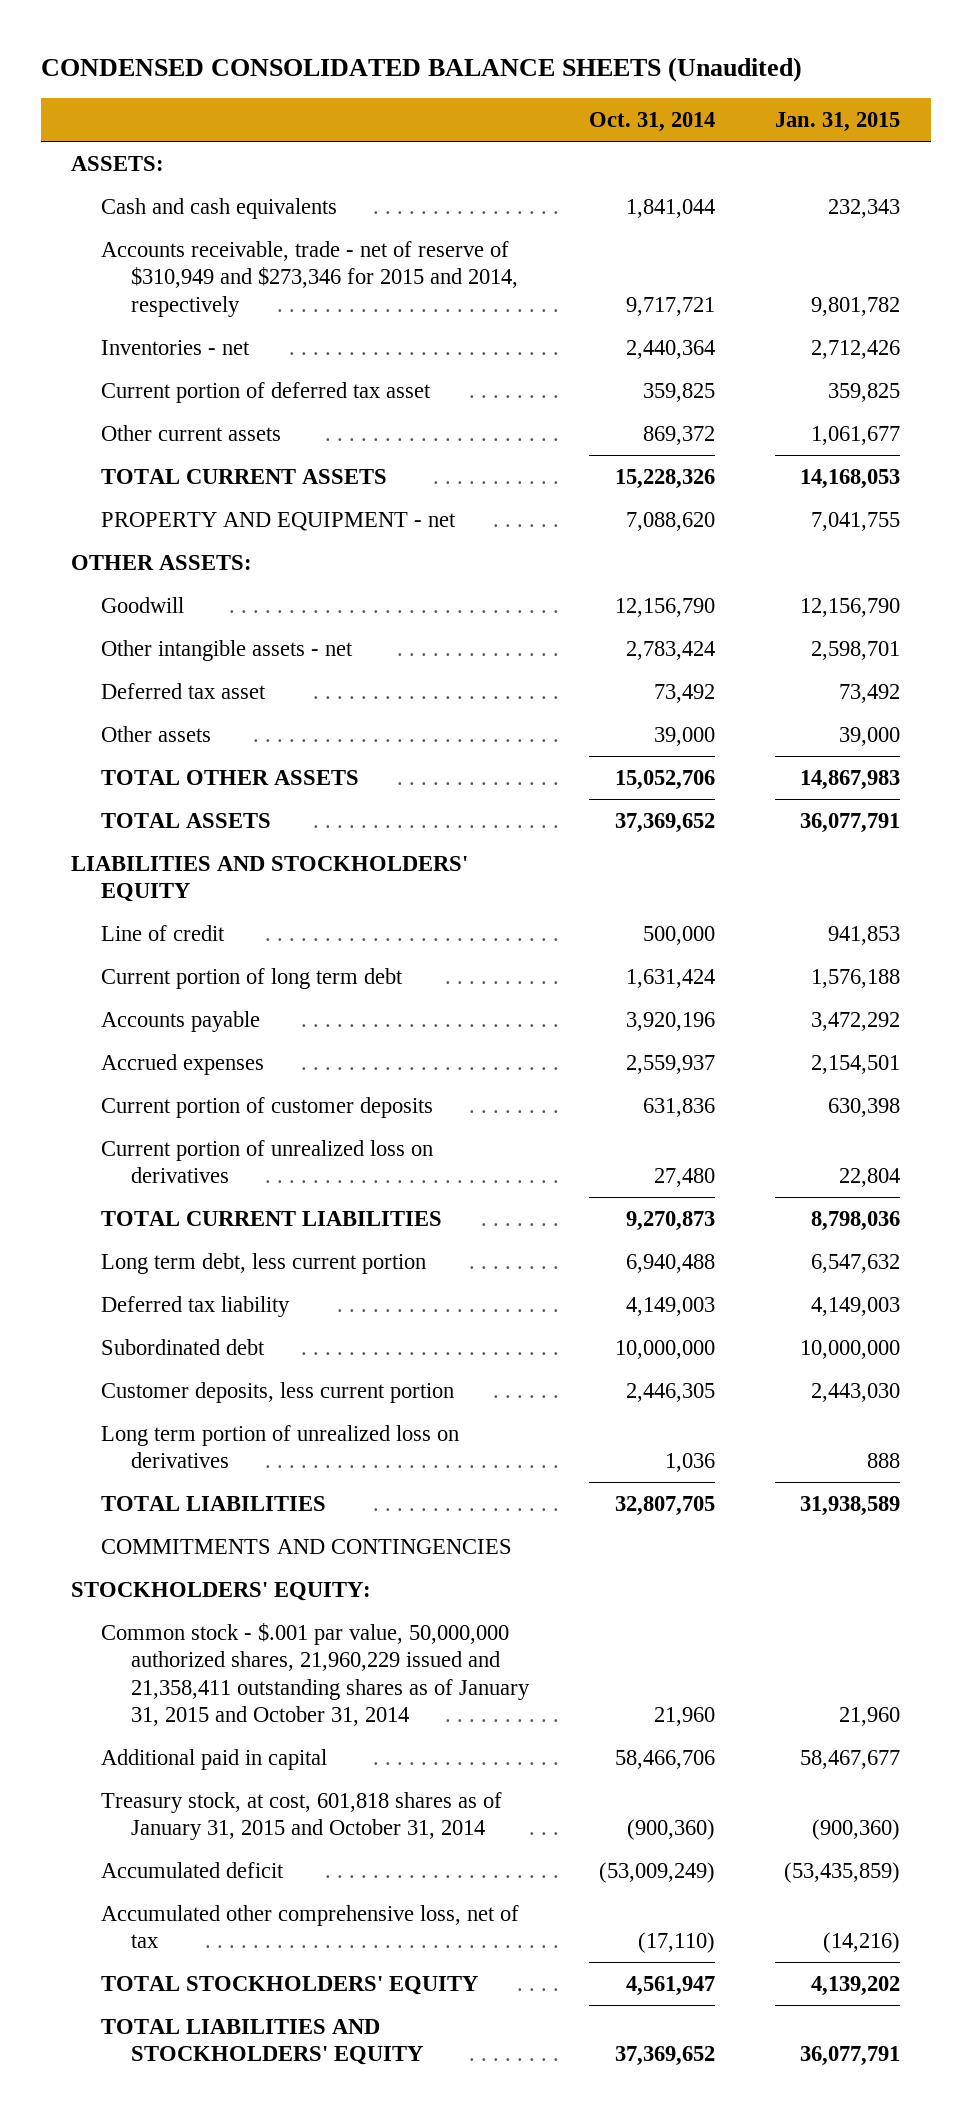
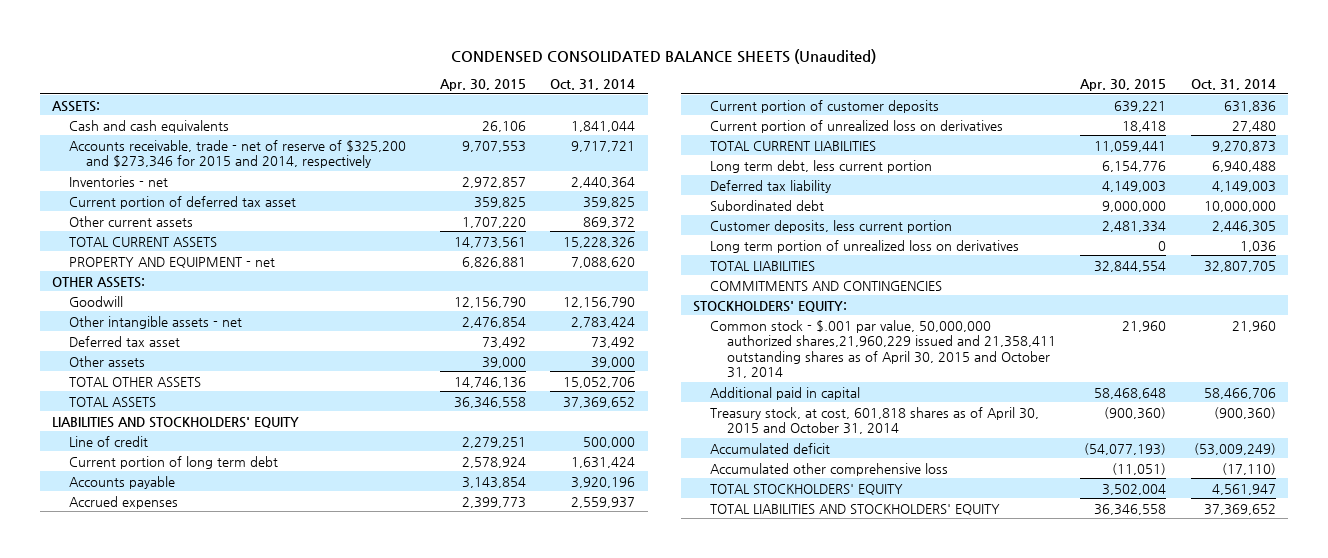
[775,112,901,133] Jan. 31, 2015 -> none
none -> [439,79,526,92] Apr. 30, 2015
[100,240,519,317] Accounts receivable, trade - net of reserve of $310,949 and $273,346 for 2015 and 2014, respectively -> [69,139,407,169] Accounts receivable, trade - net of reserve of $325,200 and $273,346 for 2015 and 2014, respectively
[100,1622,531,1727] Common stock - $.001 par value, 50,000,000 authorized shares, 21,960,229 issued and 21,358,411 outstanding shares as of January 31, 2015 and October 31, 2014 -> [709,319,1056,379] Common stock - $.001 par value, 50,000,000 authorized shares,21,960,229 issued and 21,358,411 outstanding shares as of April 30, 2015 and October 31, 2014
[100,1791,502,1841] Treasury stock, at cost, 601,818 shares as of January 31, 2015 and October 31, 2014 -> [709,406,1039,435] Treasury stock, at cost, 601,818 shares as of April 30, 2015 and October 31, 2014
[100,1904,519,1949] Accumulated other comprehensive loss, net of tax -> [709,462,948,476] Accumulated other comprehensive loss

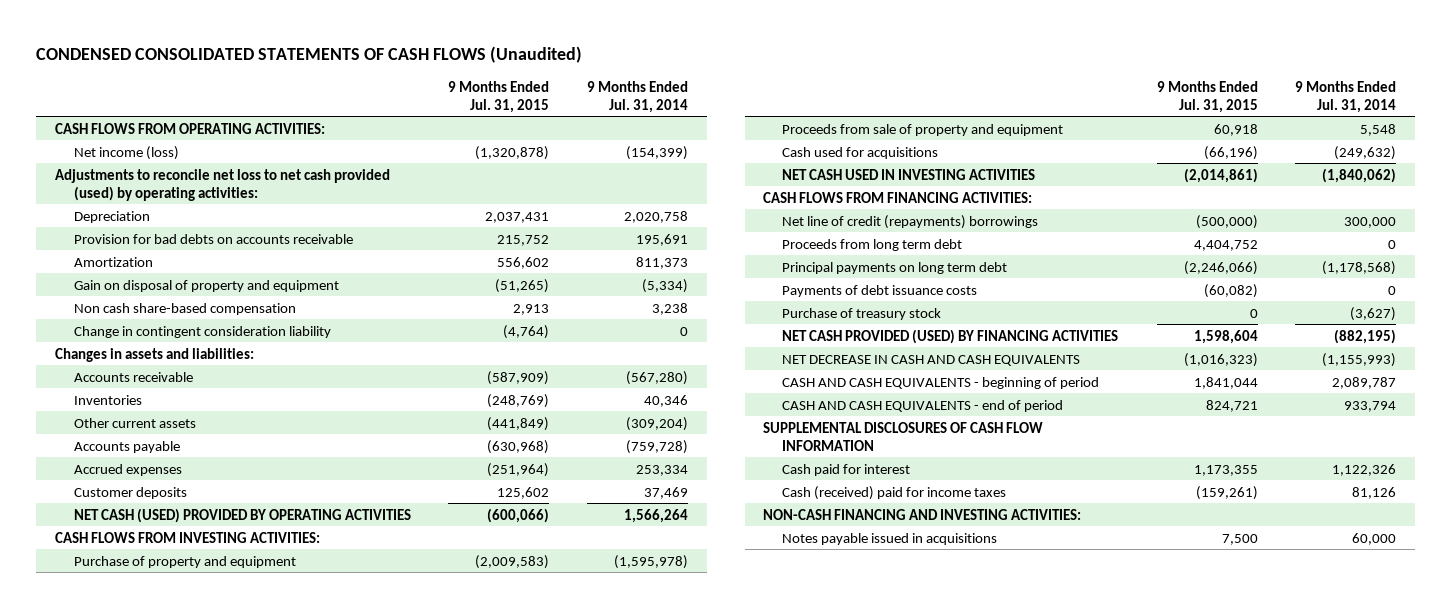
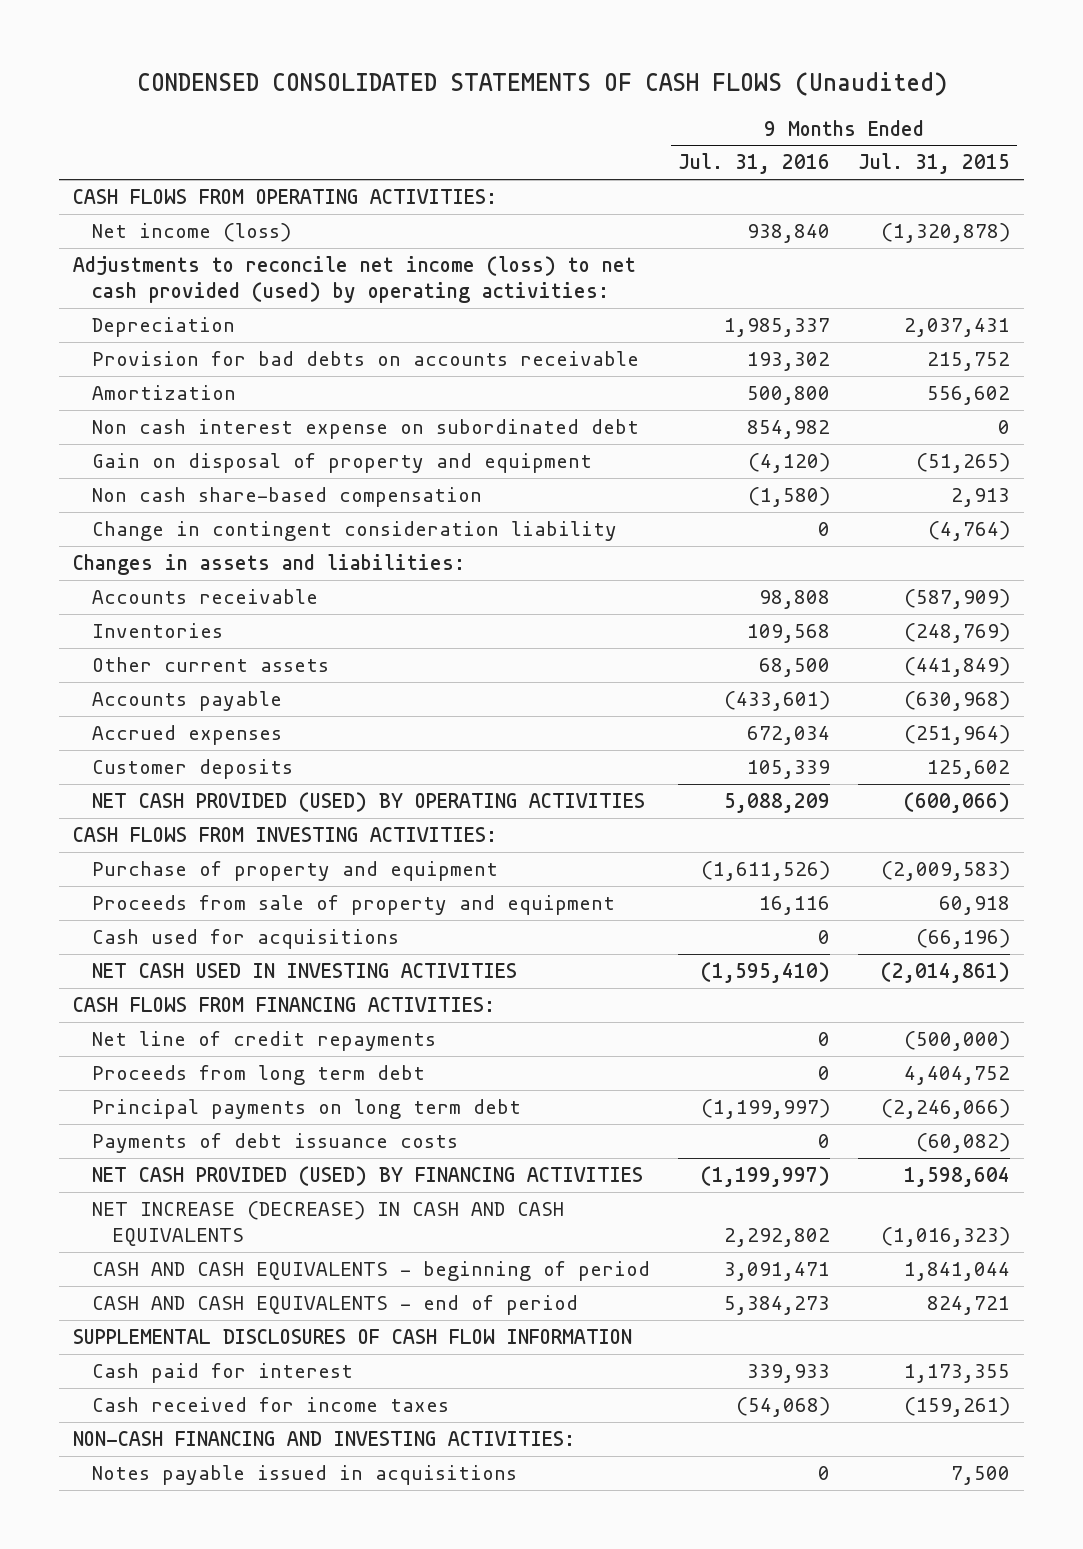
[586,80,688,113] 9 Months Ended Jul. 31, 2014 -> none
none -> [678,153,831,175] Jul. 31, 2016
[54,168,390,201] Adjustments to reconcile net loss to net cash provided (used) by operating activities: -> [72,255,636,304] Adjustments to reconcile net income (loss) to net cash provided (used) by operating activities:
none -> [92,418,640,439] Non cash interest expense on subordinated debt
[73,507,411,523] NET CASH (USED) PROVIDED BY OPERATING ACTIVITIES -> [92,791,646,812] NET CASH PROVIDED (USED) BY OPERATING ACTIVITIES
[782,214,1039,229] Net line of credit (repayments) borrowings -> [92,1030,437,1051] Net line of credit repayments
[782,307,942,320] Purchase of treasury stock -> none
[782,354,1081,366] NET DECREASE IN CASH AND CASH EQUIVALENTS -> [92,1200,565,1247] NET INCREASE (DECREASE) IN CASH AND CASH EQUIVALENTS
[782,485,1007,500] Cash (received) paid for income taxes -> [92,1396,450,1412] Cash received for income taxes

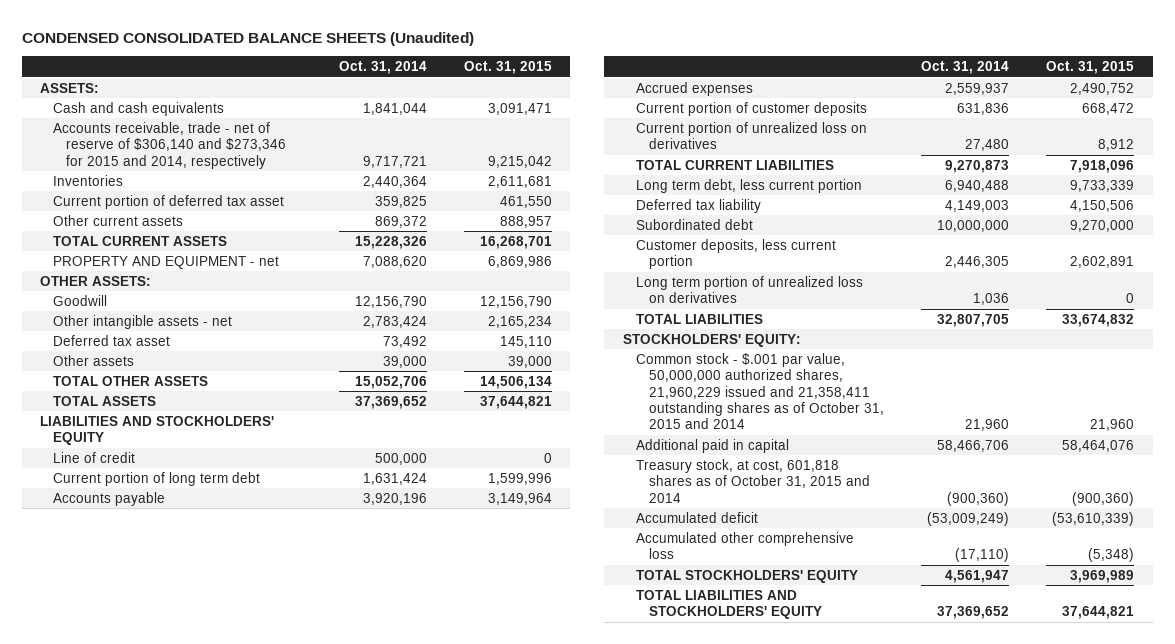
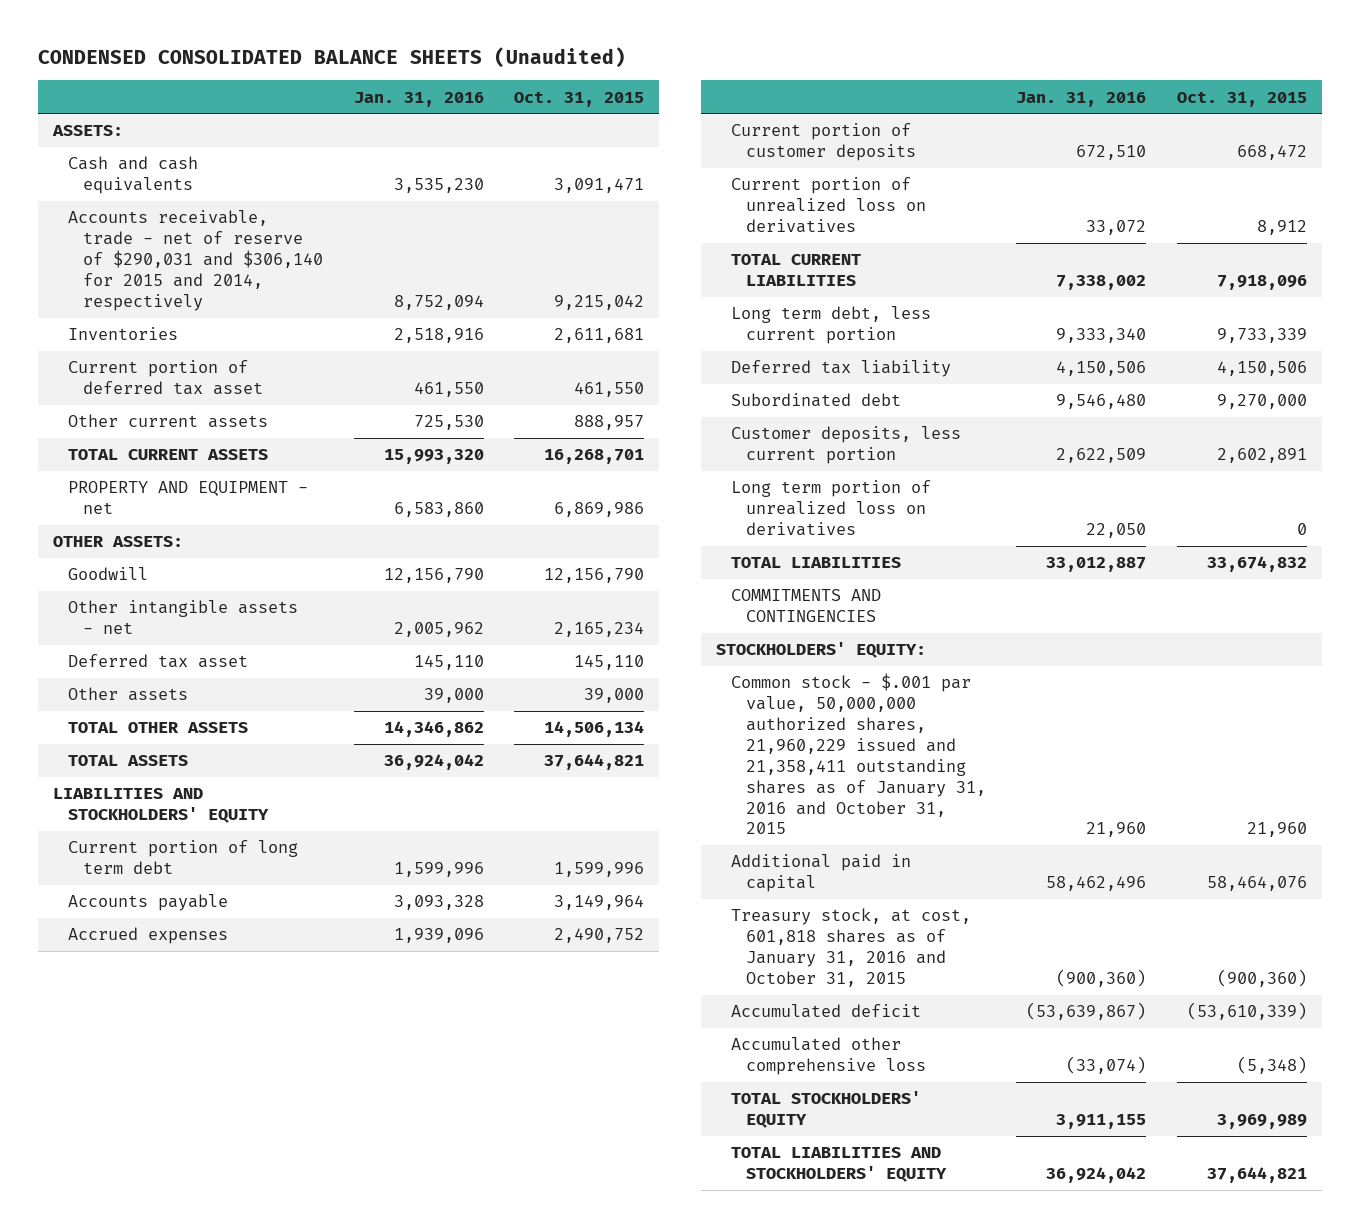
[338,61,427,75] Oct. 31, 2014 -> none
none -> [353,91,484,107] Jan. 31, 2016
[53,121,287,169] Accounts receivable, trade - net of reserve of $306,140 and $273,346 for 2015 and 2014, respectively -> [68,210,324,311] Accounts receivable, trade - net of reserve of $290,031 and $306,140 for 2015 and 2014, respectively
[53,451,136,463] Line of credit -> none
none -> [730,589,881,623] COMMITMENTS AND CONTINGENCIES
[635,352,884,430] Common stock - $.001 par value, 50,000,000 authorized shares, 21,960,229 issued and 21,358,411 outstanding shares as of October 31, 2015 and 2014 -> [730,673,987,835] Common stock - $.001 par value, 50,000,000 authorized shares, 21,960,229 issued and 21,358,411 outstanding shares as of January 31, 2016 and October 31, 2015
[635,458,870,503] Treasury stock, at cost, 601,818 shares as of October 31, 2015 and 2014 -> [730,908,971,987] Treasury stock, at cost, 601,818 shares as of January 31, 2016 and October 31, 2015

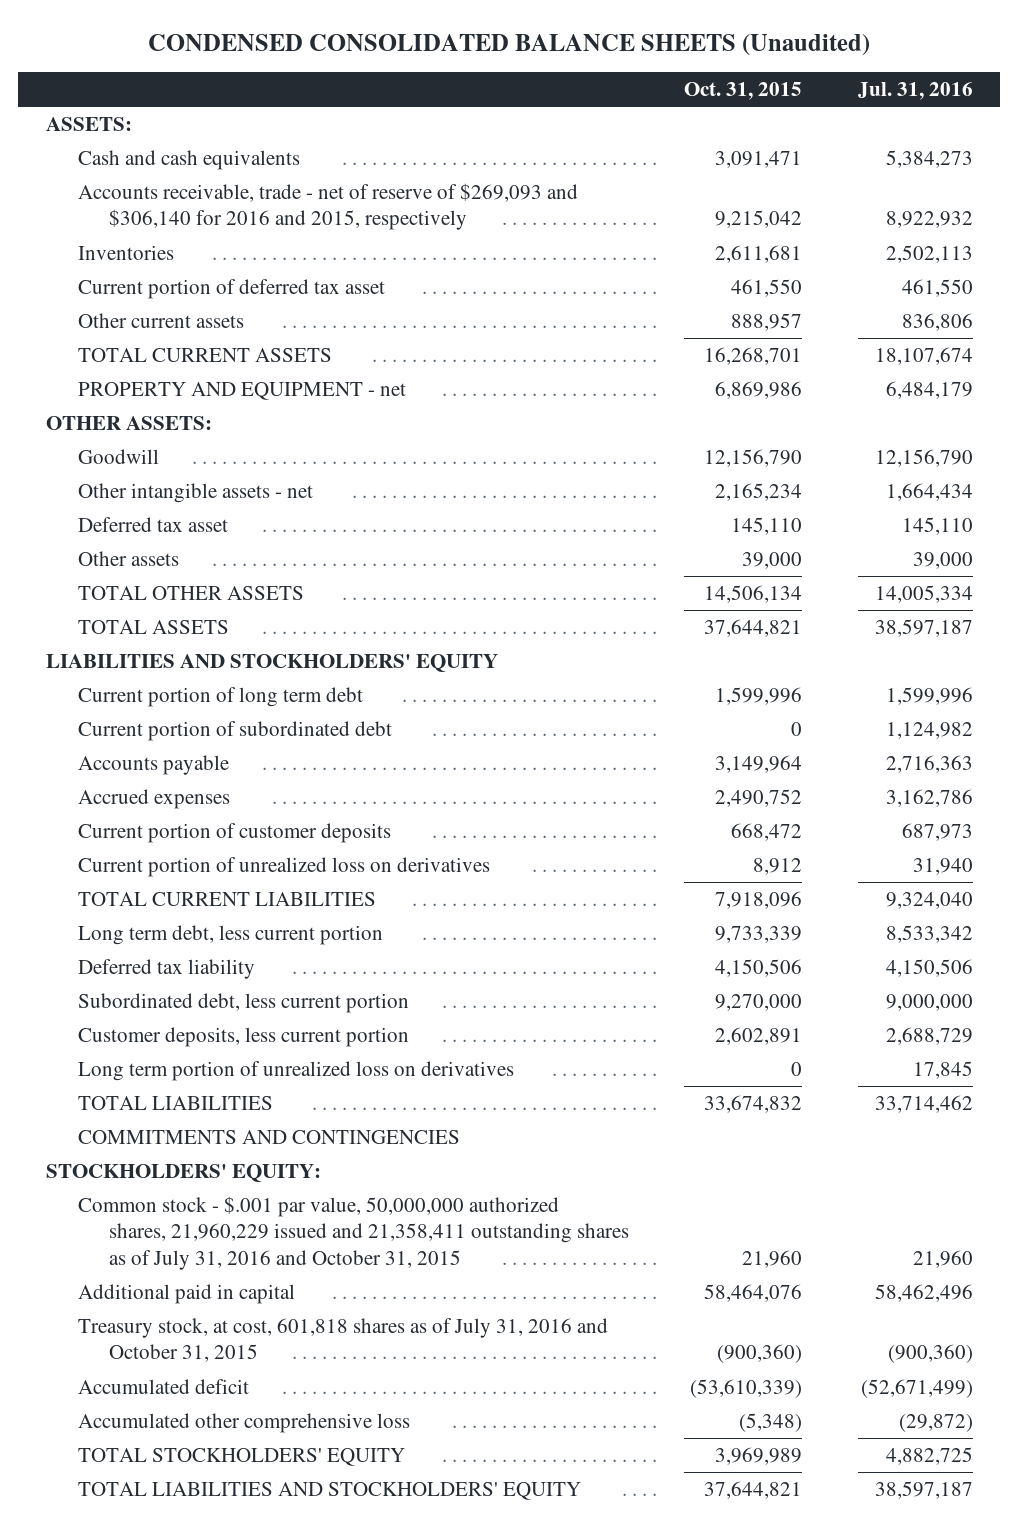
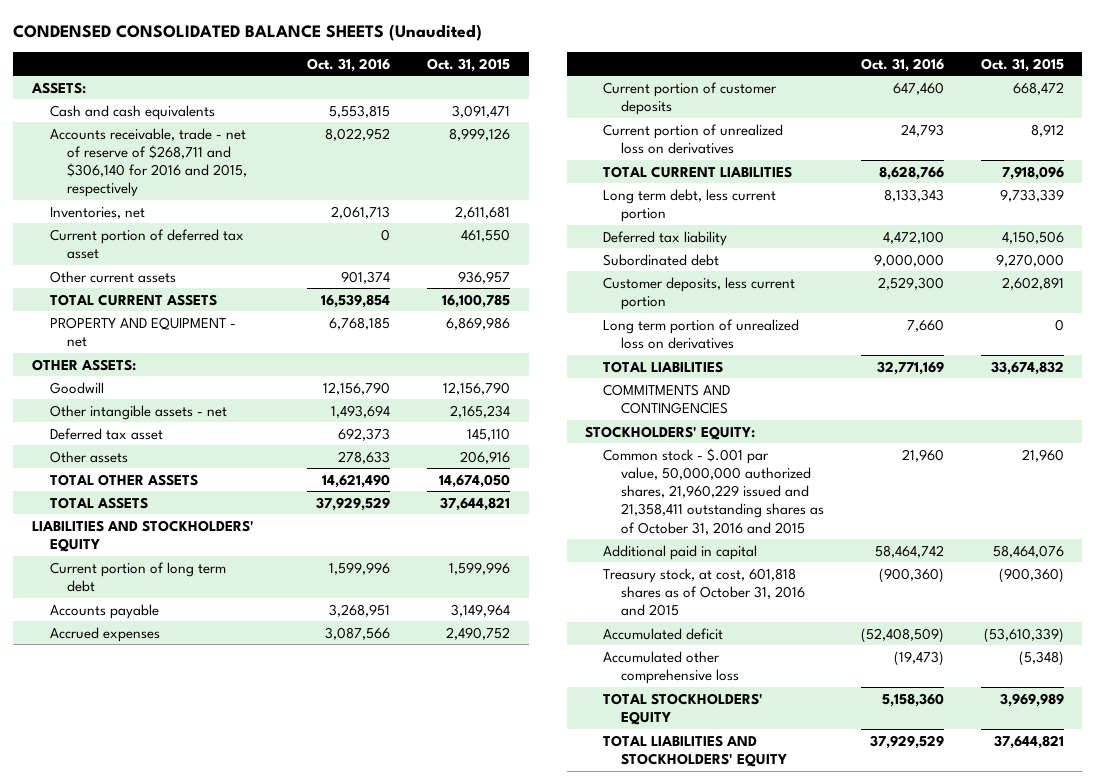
[857,82,973,101] Jul. 31, 2016 -> none
none -> [307,57,391,72] Oct. 31, 2016
[77,183,578,231] Accounts receivable, trade - net of reserve of $269,093 and $306,140 for 2016 and 2015, respectively -> [49,127,248,198] Accounts receivable, trade - net of reserve of $268,711 and $306,140 for 2016 and 2015, respectively
[715,210,803,229] 9,215,042 -> [449,127,511,141] 8,999,126
[77,245,174,261] Inventories -> [49,206,145,219] Inventories, net
[731,313,803,332] 888,957 -> [458,270,511,284] 936,957
[704,347,803,366] 16,268,701 -> [442,293,511,308] 16,100,785
[742,552,803,570] 39,000 -> [460,450,511,464] 206,916
[704,585,803,604] 14,506,134 -> [439,473,511,488] 14,674,050
[77,721,392,742] Current portion of subordinated debt -> none
[77,993,409,1014] Subordinated debt, less current portion -> [602,253,719,266] Subordinated debt
[77,1196,630,1270] Common stock - $.001 par value, 50,000,000 authorized shares, 21,960,229 issued and 21,358,411 outstanding shares as of July 31, 2016 and October 31, 2015 -> [602,447,824,535] Common stock - $.001 par value, 50,000,000 authorized shares, 21,960,229 issued and 21,358,411 outstanding shares as of October 31, 2016 and 2015
[77,1318,608,1363] Treasury stock, at cost, 601,818 shares as of July 31, 2016 and October 31, 2015 -> [602,567,805,617] Treasury stock, at cost, 601,818 shares as of October 31, 2016 and 2015

